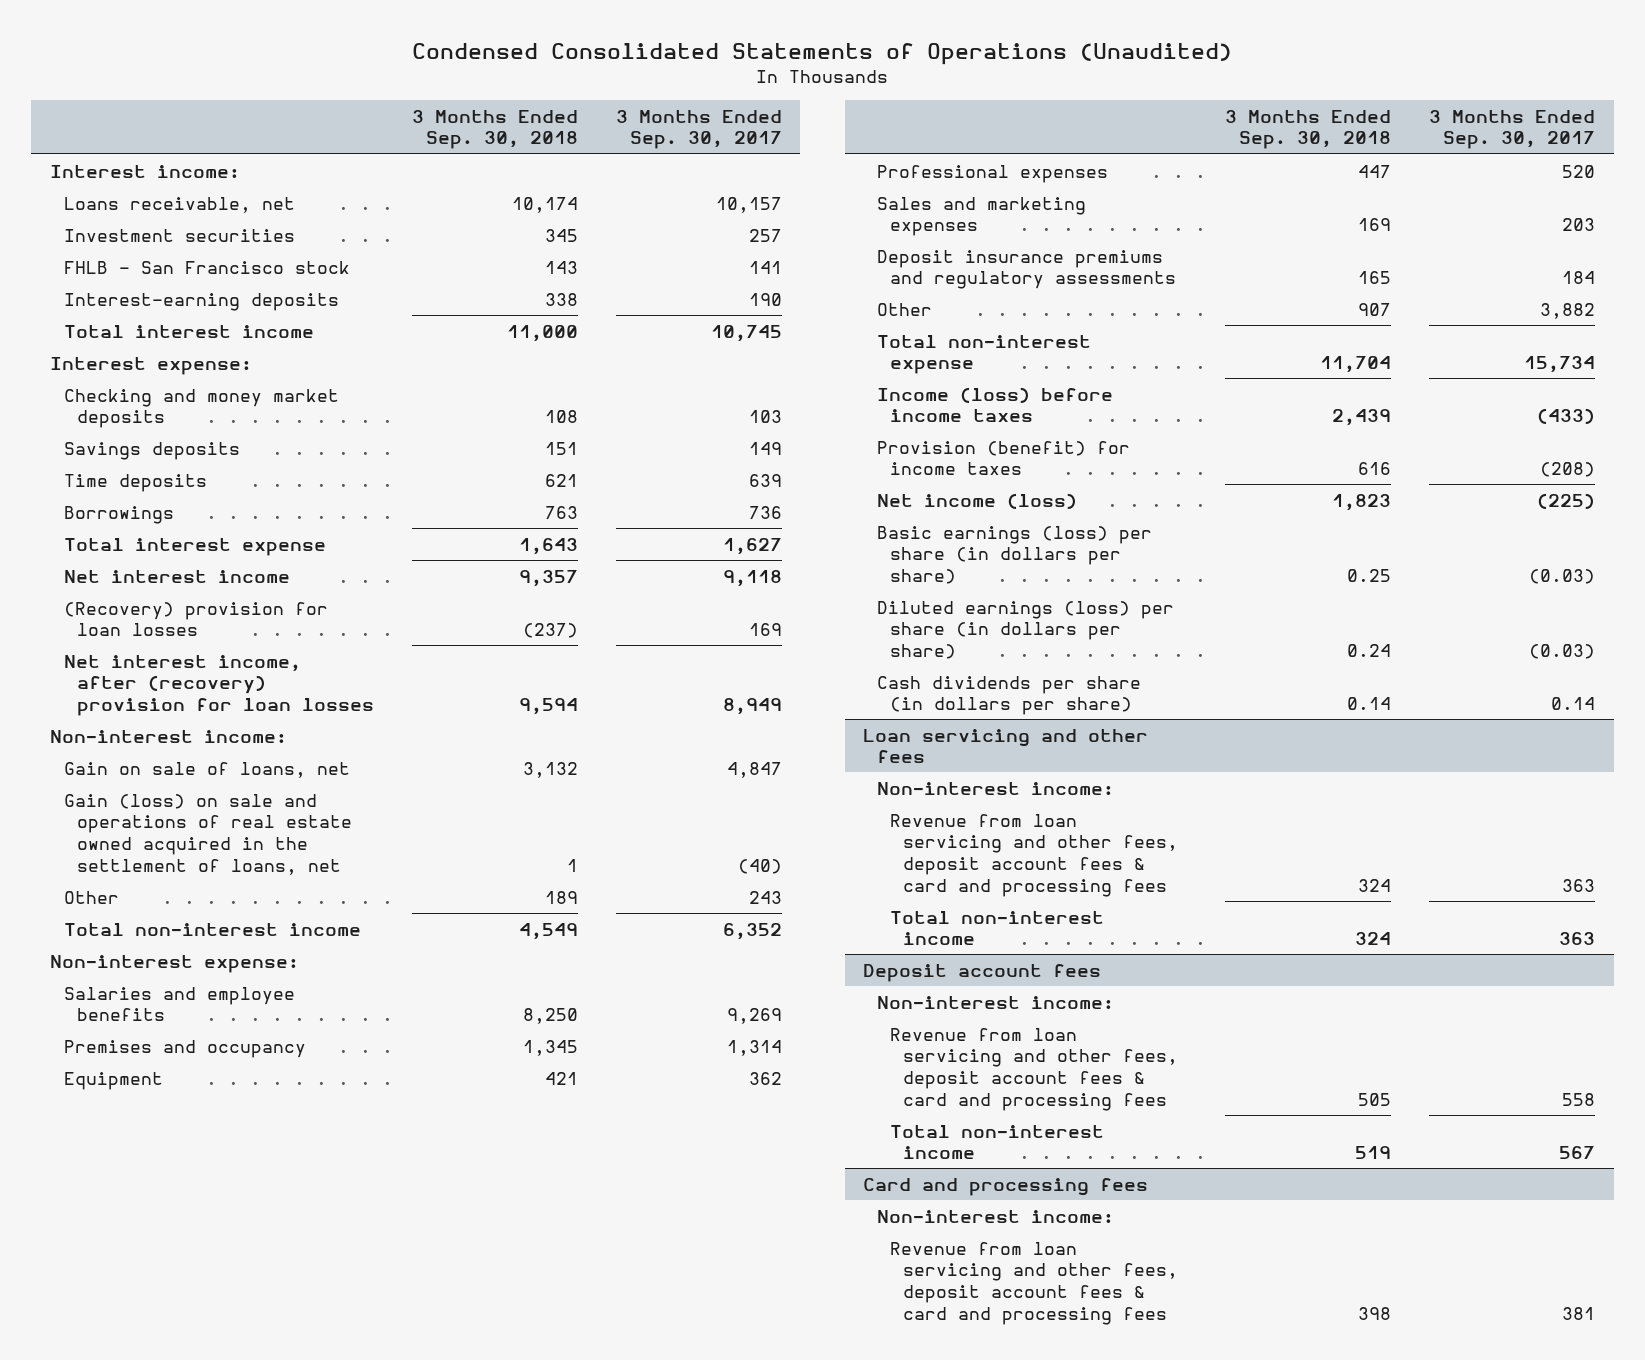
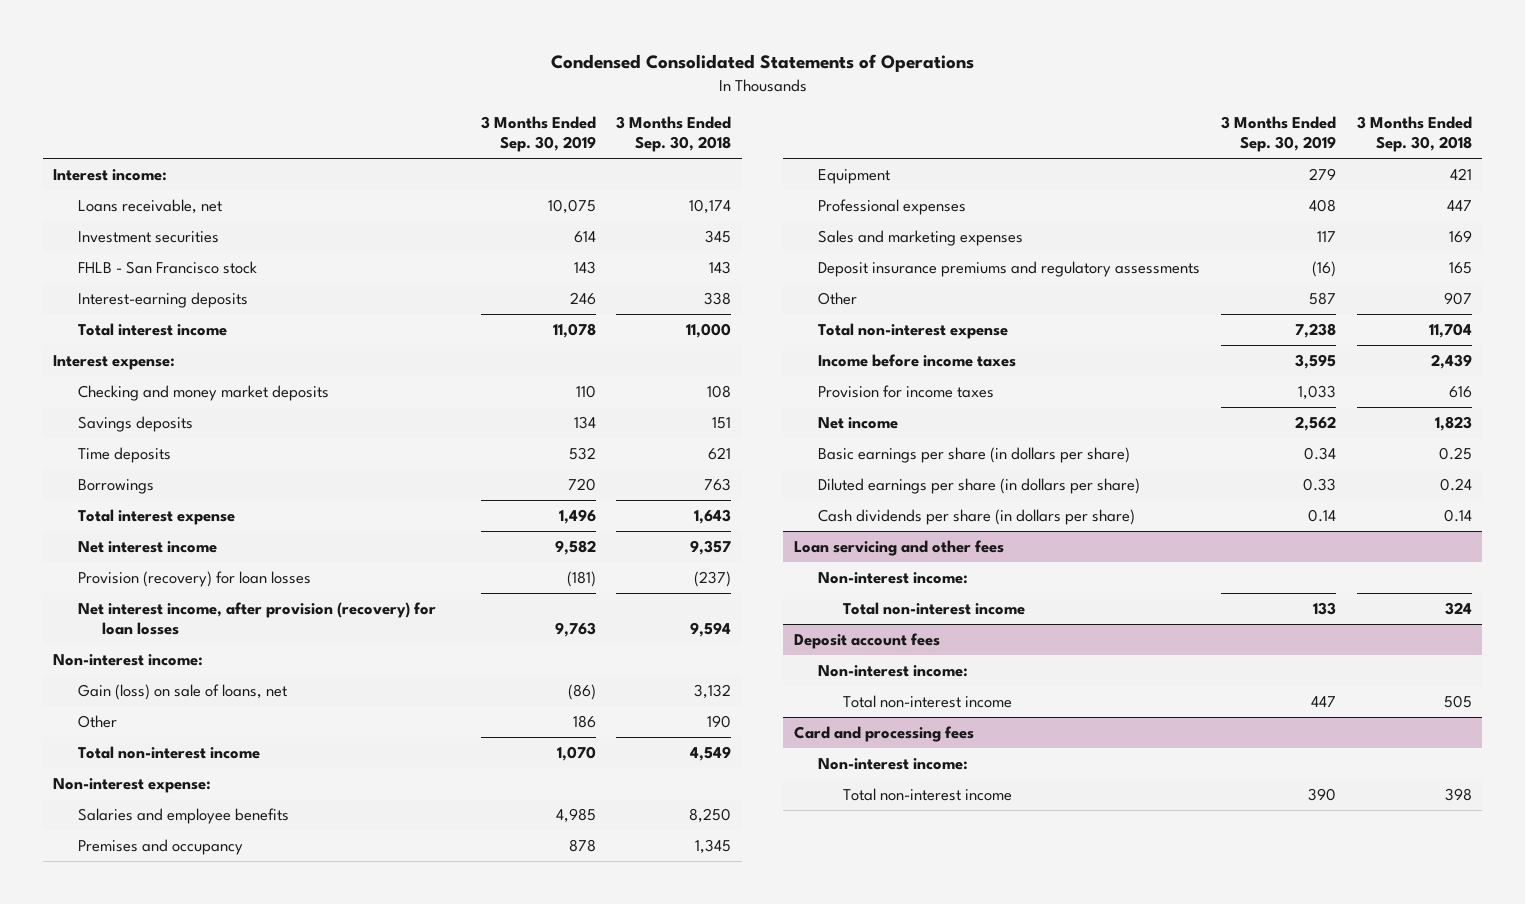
[412,42,1233,65] Condensed Consolidated Statements of Operations (Unaudited) -> [550,54,974,73] Condensed Consolidated Statements of Operations
[615,109,782,150] 3 Months Ended Sep. 30, 2017 -> none
none -> [480,116,596,153] 3 Months Ended Sep. 30, 2019
[63,601,328,637] (Recovery) provision for loan losses -> [77,571,311,588] Provision (recovery) for loan losses
[63,654,374,716] Net interest income, after (recovery) provision for loan losses -> [77,602,436,635] Net interest income, after provision (recovery) for loan losses
[63,793,352,875] Gain (loss) on sale and operations of real estate owned acquired in the settlement of loans, net -> none
[63,761,350,778] Gain on sale of loans, net -> [77,684,287,701] Gain (loss) on sale of loans, net
[544,890,578,904] 189 -> [707,715,732,729] 190
[876,386,1113,423] Income (loss) before income taxes -> [818,354,1017,368] Income before income taxes
[876,440,1130,476] Provision (benefit) for income taxes -> [818,385,995,399] Provision for income taxes
[876,492,1077,509] Net income (loss) -> [818,417,899,430] Net income
[876,525,1152,584] Basic earnings (loss) per share (in dollars per share) -> [818,447,1131,464] Basic earnings per share (in dollars per share)
[876,600,1174,659] Diluted earnings (loss) per share (in dollars per share) -> [818,478,1141,495] Diluted earnings per share (in dollars per share)
[890,813,1179,897] Revenue from loan servicing and other fees, deposit account fees & card and processing fees -> none
[890,1124,1105,1160] Total non-interest income -> none
[890,1027,1179,1111] Revenue from loan servicing and other fees, deposit account fees & card and processing fees -> [842,695,1012,709] Total non-interest income
[890,1241,1179,1325] Revenue from loan servicing and other fees, deposit account fees & card and processing fees -> [842,788,1012,802] Total non-interest income

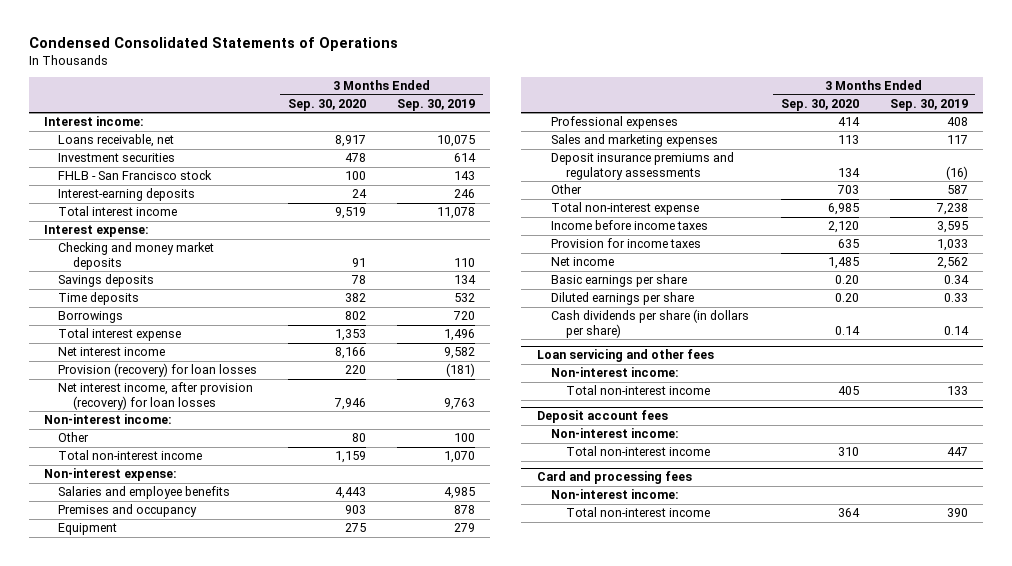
[616,116,732,153] 3 Months Ended Sep. 30, 2018 -> none
none -> [288,98,367,111] Sep. 30, 2020
[77,684,287,701] Gain (loss) on sale of loans, net -> none
[572,715,596,729] 186 -> [453,433,475,443] 100
[818,447,1131,464] Basic earnings per share (in dollars per share) -> [551,274,688,288] Basic earnings per share
[818,478,1141,495] Diluted earnings per share (in dollars per share) -> [551,292,695,306] Diluted earnings per share

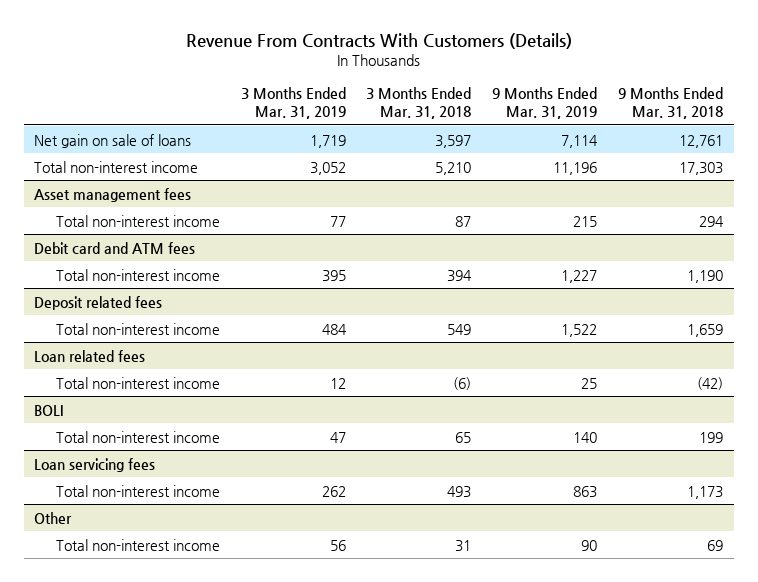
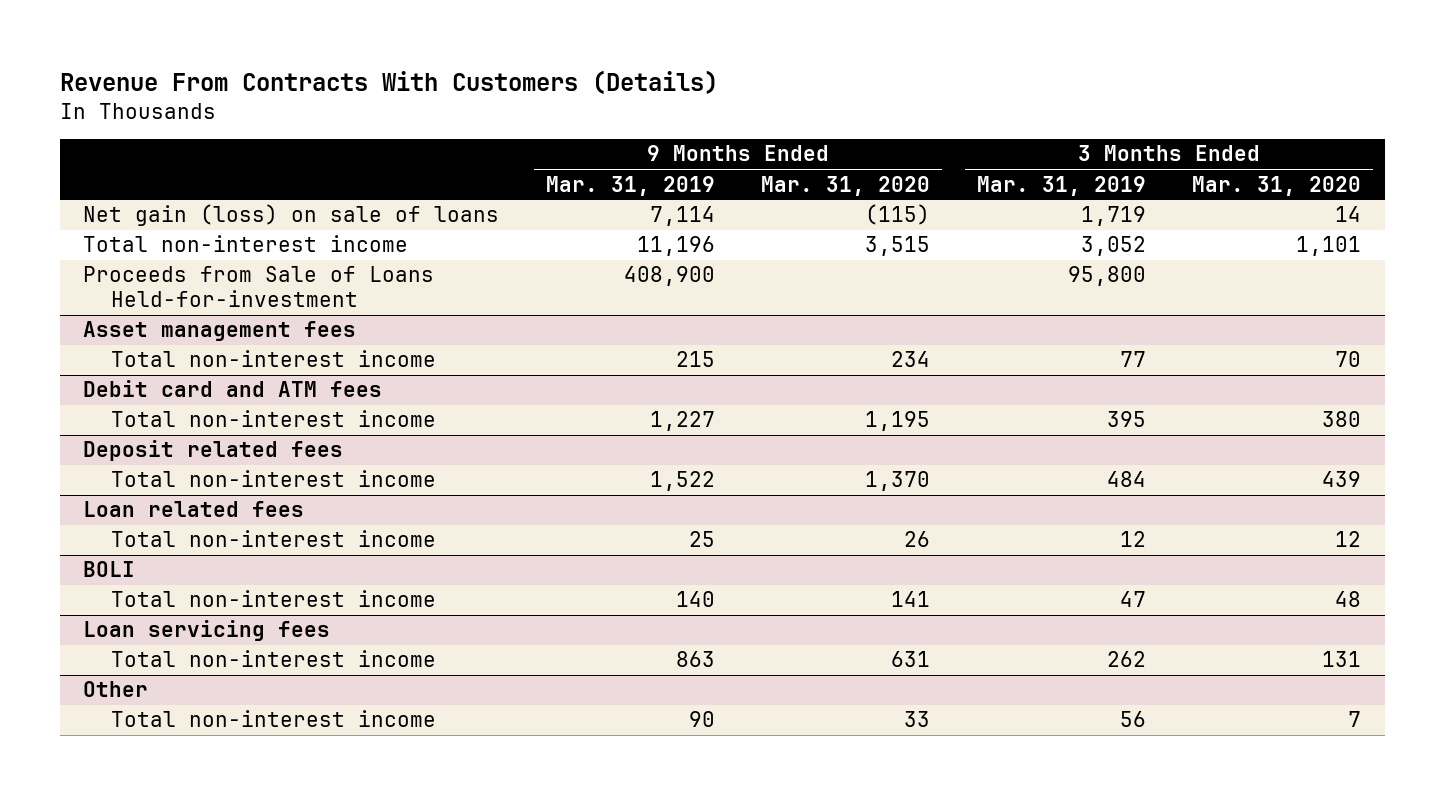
[366,87,472,120] 3 Months Ended Mar. 31, 2018 -> none
[618,87,724,120] 9 Months Ended Mar. 31, 2018 -> none
none -> [761,175,931,196] Mar. 31, 2020
none -> [1192,175,1362,196] Mar. 31, 2020
[34,133,192,148] Net gain on sale of loans -> [83,204,500,227] Net gain (loss) on sale of loans
none -> [83,266,435,308] Proceeds from Sale of Loans Held-for-investment

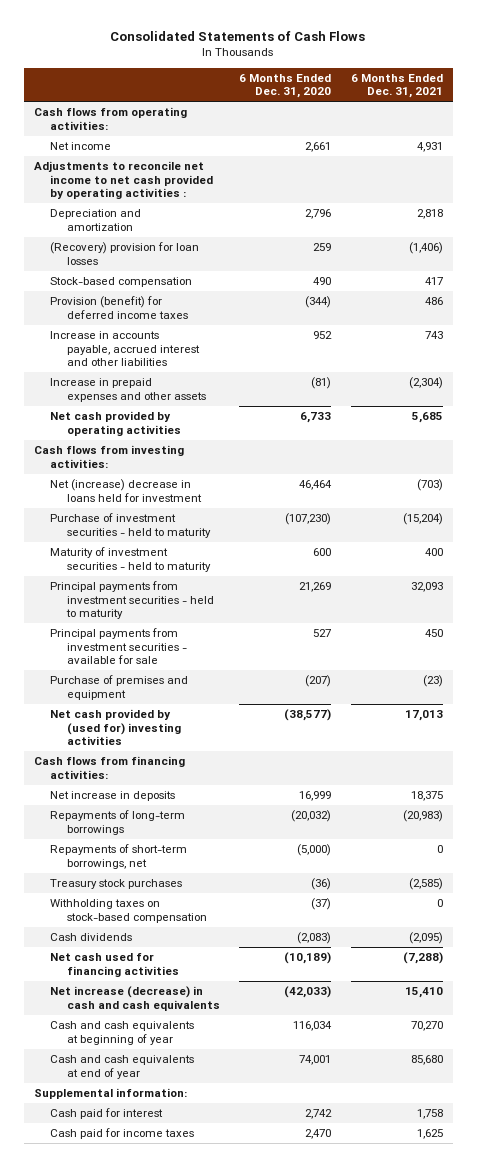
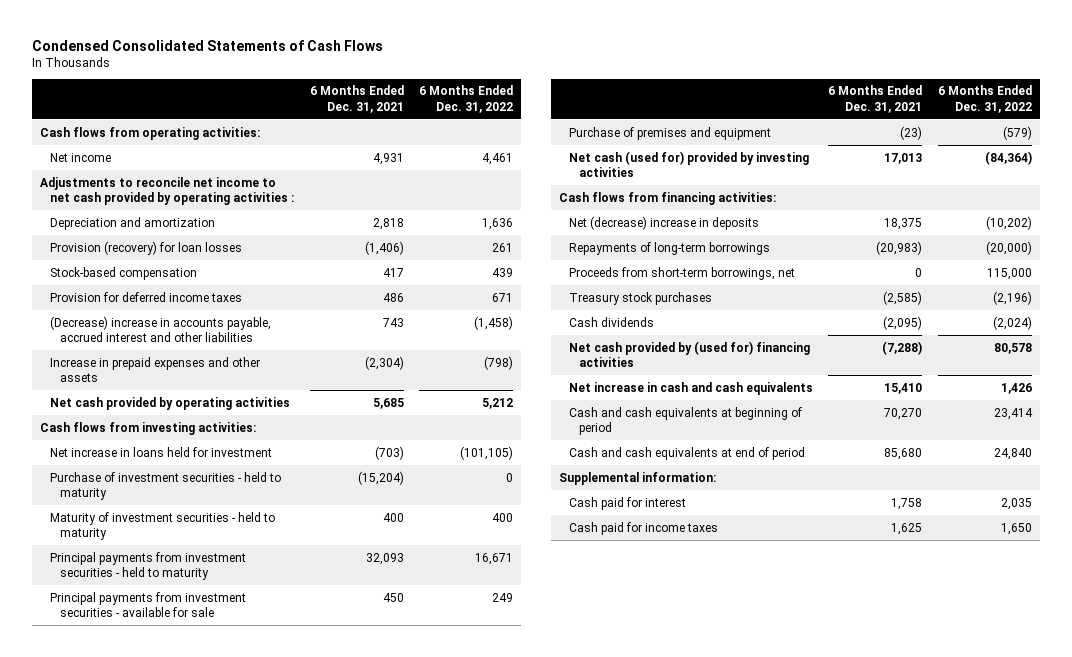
[110,31,366,42] Consolidated Statements of Cash Flows -> [32,39,384,51] Condensed Consolidated Statements of Cash Flows
[239,73,332,99] 6 Months Ended Dec. 31, 2020 -> none
none -> [419,85,514,113] 6 Months Ended Dec. 31, 2022
[50,242,200,265] (Recovery) provision for loan losses -> [49,240,242,255] Provision (recovery) for loan losses
[50,296,188,319] Provision (benefit) for deferred income taxes -> [49,291,242,302] Provision for deferred income taxes
[50,331,200,367] Increase in accounts payable, accrued interest and other liabilities -> [49,315,271,342] (Decrease) increase in accounts payable, accrued interest and other liabilities
[50,479,202,502] Net (increase) decrease in loans held for investment -> [49,446,272,457] Net increase in loans held for investment
[50,709,181,746] Net cash provided by (used for) investing activities -> [568,150,809,177] Net cash (used for) provided by investing activities
[50,791,176,802] Net increase in deposits -> [568,215,759,230] Net (decrease) increase in deposits
[50,844,188,869] Repayments of short-term borrowings, net -> [568,266,795,280] Proceeds from short-term borrowings, net
[50,899,207,923] Withholding taxes on stock-based compensation -> none
[50,953,179,977] Net cash used for financing activities -> [568,340,810,367] Net cash provided by (used for) financing activities
[50,986,220,1011] Net increase (decrease) in cash and cash equivalents -> [568,381,813,395] Net increase in cash and cash equivalents
[50,1021,195,1045] Cash and cash equivalents at beginning of year -> [568,406,802,435] Cash and cash equivalents at beginning of period
[50,1055,195,1079] Cash and cash equivalents at end of year -> [568,446,805,460] Cash and cash equivalents at end of period

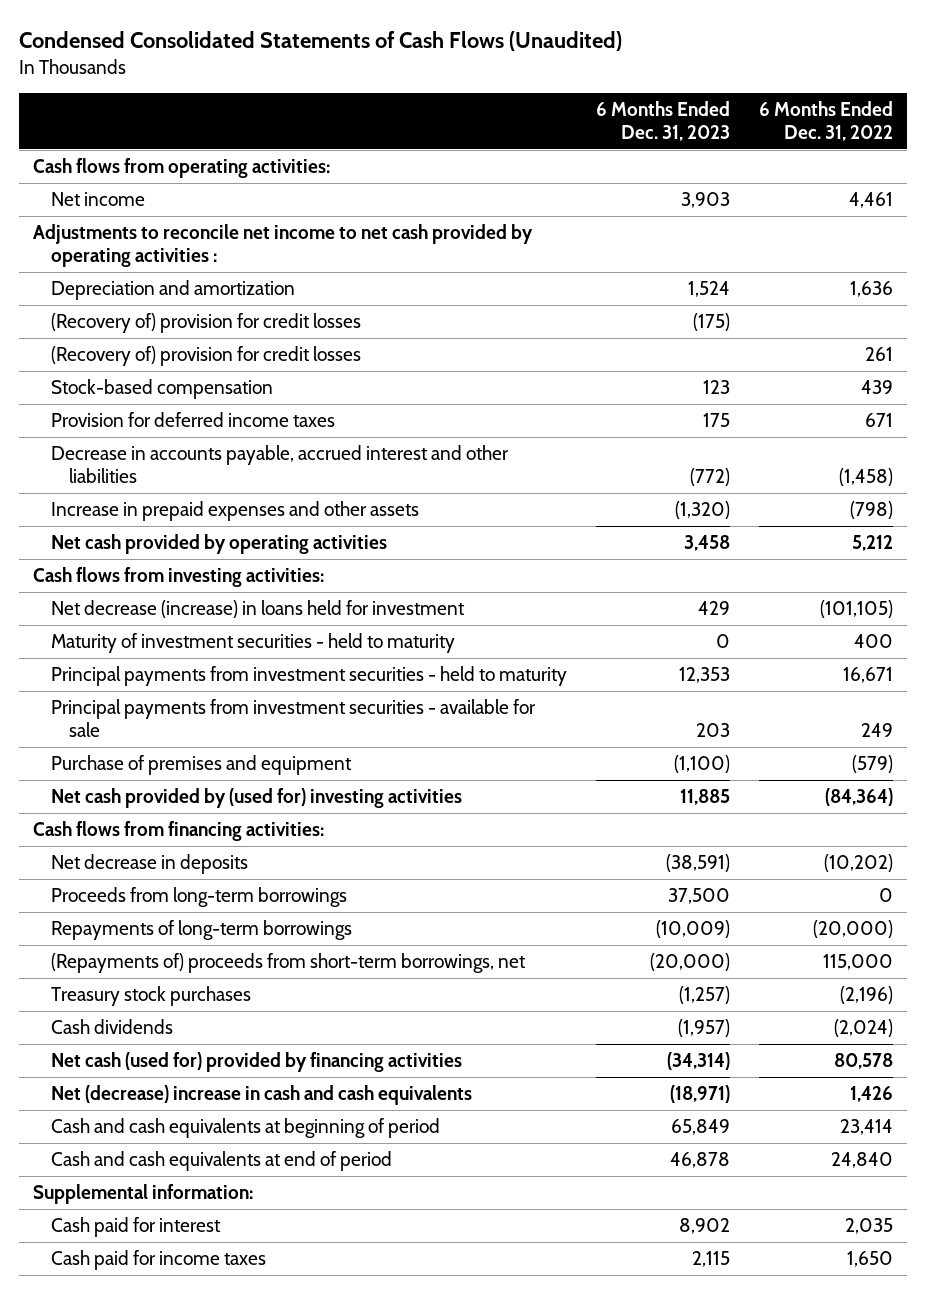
[32,39,384,51] Condensed Consolidated Statements of Cash Flows -> [18,31,622,52] Condensed Consolidated Statements of Cash Flows (Unaudited)
[309,85,404,113] 6 Months Ended Dec. 31, 2021 -> none
none -> [595,100,730,141] 6 Months Ended Dec. 31, 2023
none -> [51,313,362,334] (Recovery of) provision for credit losses
[49,240,242,255] Provision (recovery) for loan losses -> [51,346,362,367] (Recovery of) provision for credit losses
[49,315,271,342] (Decrease) increase in accounts payable, accrued interest and other liabilities -> [51,445,510,484] Decrease in accounts payable, accrued interest and other liabilities
[49,471,281,500] Purchase of investment securities - held to maturity -> none
[49,446,272,457] Net increase in loans held for investment -> [51,600,466,619] Net decrease (increase) in loans held for investment
[568,150,809,177] Net cash (used for) provided by investing activities -> [51,788,463,809] Net cash provided by (used for) investing activities
[568,215,759,230] Net (decrease) increase in deposits -> [51,854,249,875] Net decrease in deposits
none -> [51,887,348,908] Proceeds from long-term borrowings
[568,266,795,280] Proceeds from short-term borrowings, net -> [51,953,527,974] (Repayments of) proceeds from short-term borrowings, net
[568,340,810,367] Net cash provided by (used for) financing activities -> [51,1052,463,1073] Net cash (used for) provided by financing activities
[568,381,813,395] Net increase in cash and cash equivalents -> [51,1085,473,1106] Net (decrease) increase in cash and cash equivalents

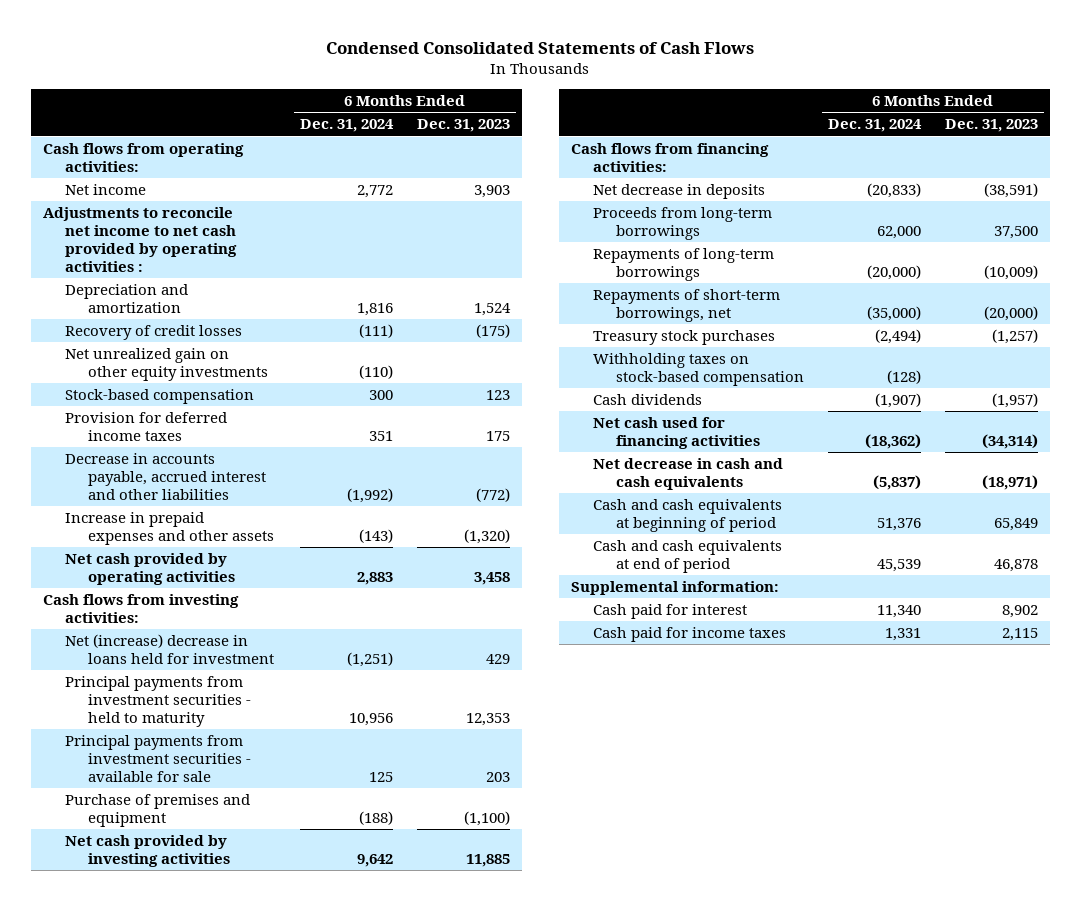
[18,31,622,52] Condensed Consolidated Statements of Cash Flows (Unaudited) -> [326,41,755,54] Condensed Consolidated Statements of Cash Flows
[758,100,893,141] 6 Months Ended Dec. 31, 2022 -> none
none -> [299,119,394,133] Dec. 31, 2024
[51,346,362,367] (Recovery of) provision for credit losses -> none
[51,313,362,334] (Recovery of) provision for credit losses -> [65,325,243,341] Recovery of credit losses
none -> [65,348,268,381] Net unrealized gain on other equity investments
[51,633,456,654] Maturity of investment securities - held to maturity -> none
[51,600,466,619] Net decrease (increase) in loans held for investment -> [65,634,274,664] Net (increase) decrease in loans held for investment
[51,788,463,809] Net cash provided by (used for) investing activities -> [65,835,230,867] Net cash provided by investing activities
[51,953,527,974] (Repayments of) proceeds from short-term borrowings, net -> [593,289,781,322] Repayments of short-term borrowings, net
none -> [593,353,804,386] Withholding taxes on stock-based compensation
[51,1052,463,1073] Net cash (used for) provided by financing activities -> [593,417,760,449] Net cash used for financing activities
[51,1085,473,1106] Net (decrease) increase in cash and cash equivalents -> [593,458,784,490] Net decrease in cash and cash equivalents

